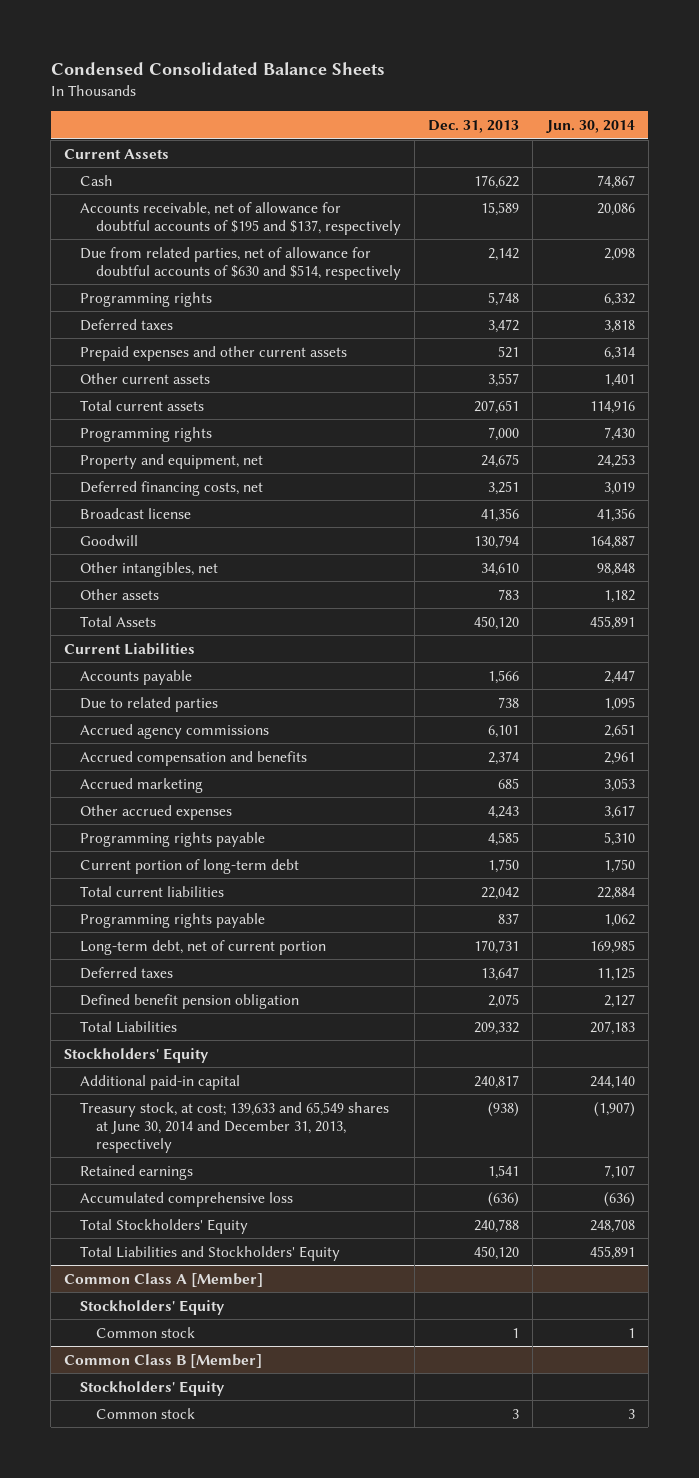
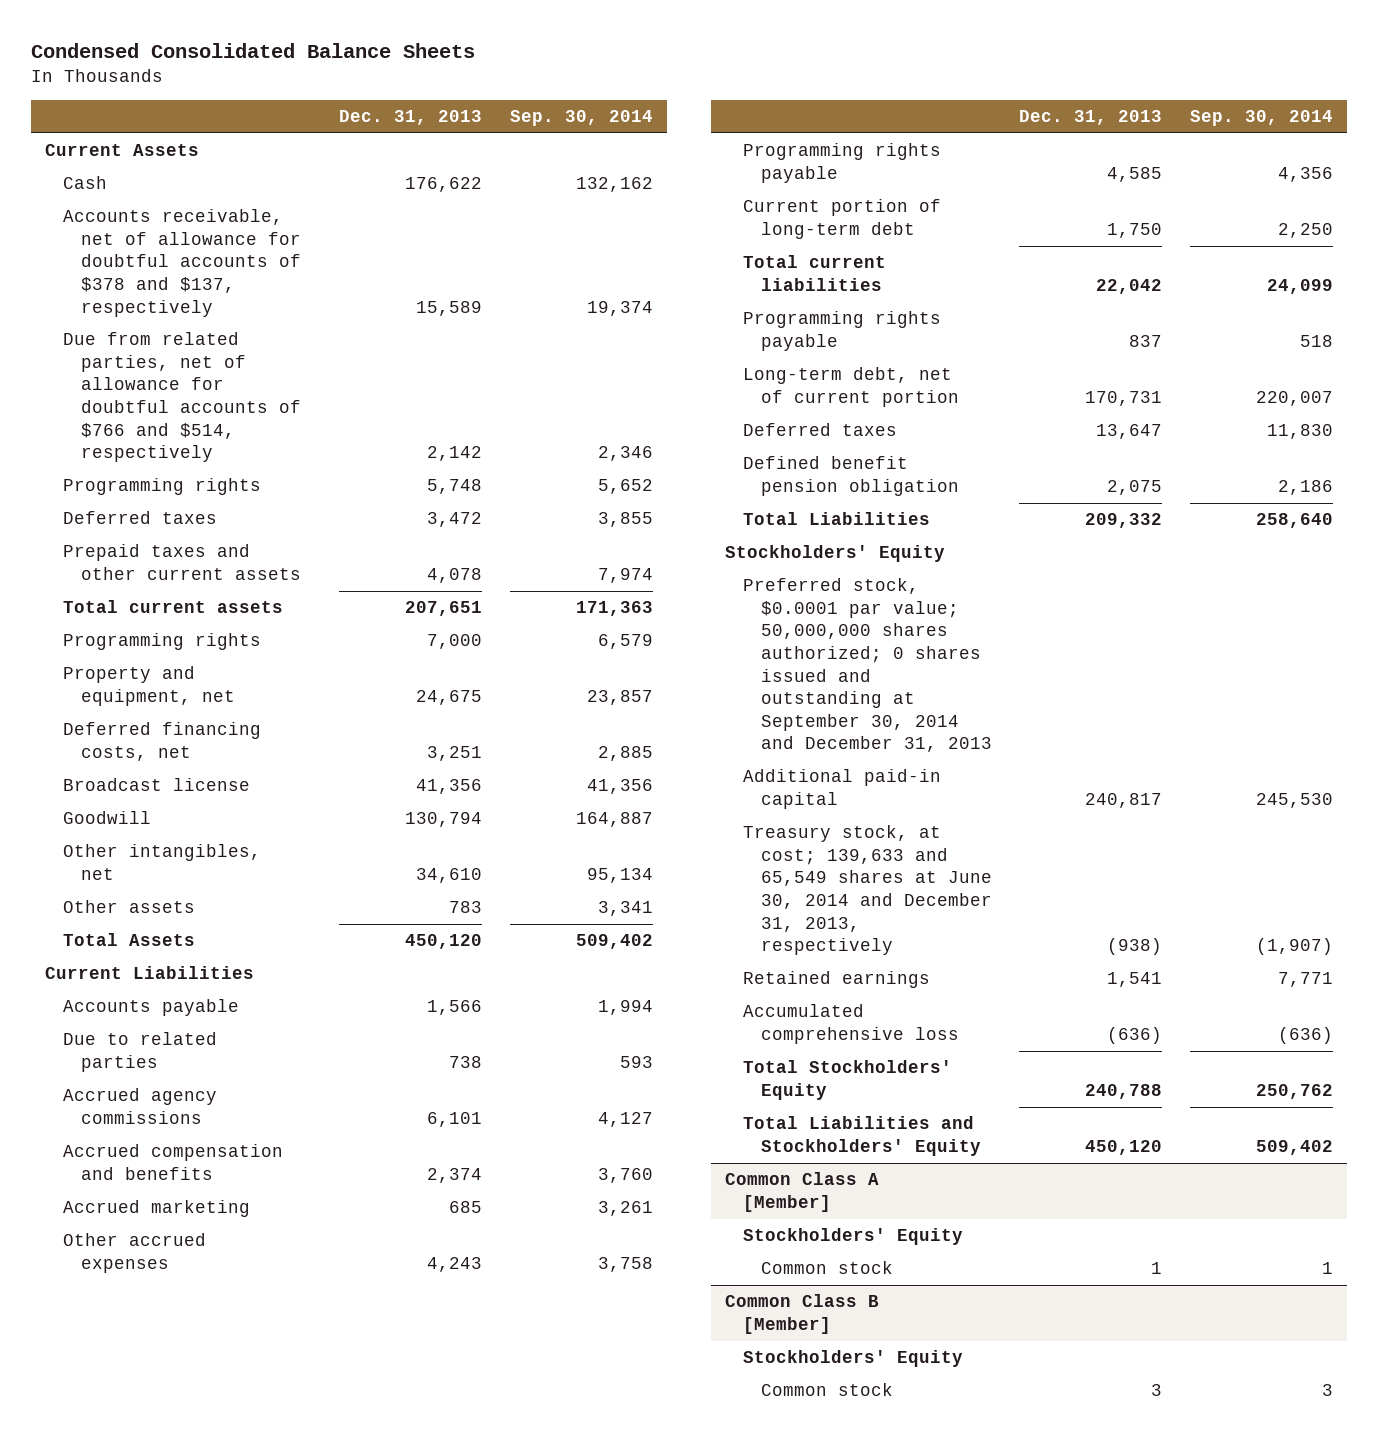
[545,120,635,134] Jun. 30, 2014 -> none
none -> [509,110,653,127] Sep. 30, 2014
[80,201,402,235] Accounts receivable, net of allowance for doubtful accounts of $195 and $137, respectively -> [62,209,301,317] Accounts receivable, net of allowance for doubtful accounts of $378 and $137, respectively
[80,246,402,280] Due from related parties, net of allowance for doubtful accounts of $630 and $514, respectively -> [62,332,301,463] Due from related parties, net of allowance for doubtful accounts of $766 and $514, respectively
[80,372,211,384] Other current assets -> none
[80,345,348,361] Prepaid expenses and other current assets -> [62,544,301,580] Prepaid taxes and other current assets
[498,345,520,358] 521 -> [427,567,483,583] 4,078
none -> [742,578,992,753] Preferred stock, $0.0001 par value; 50,000,000 shares authorized; 0 shares issued and outstanding at September 30, 2014 and December 31, 2013

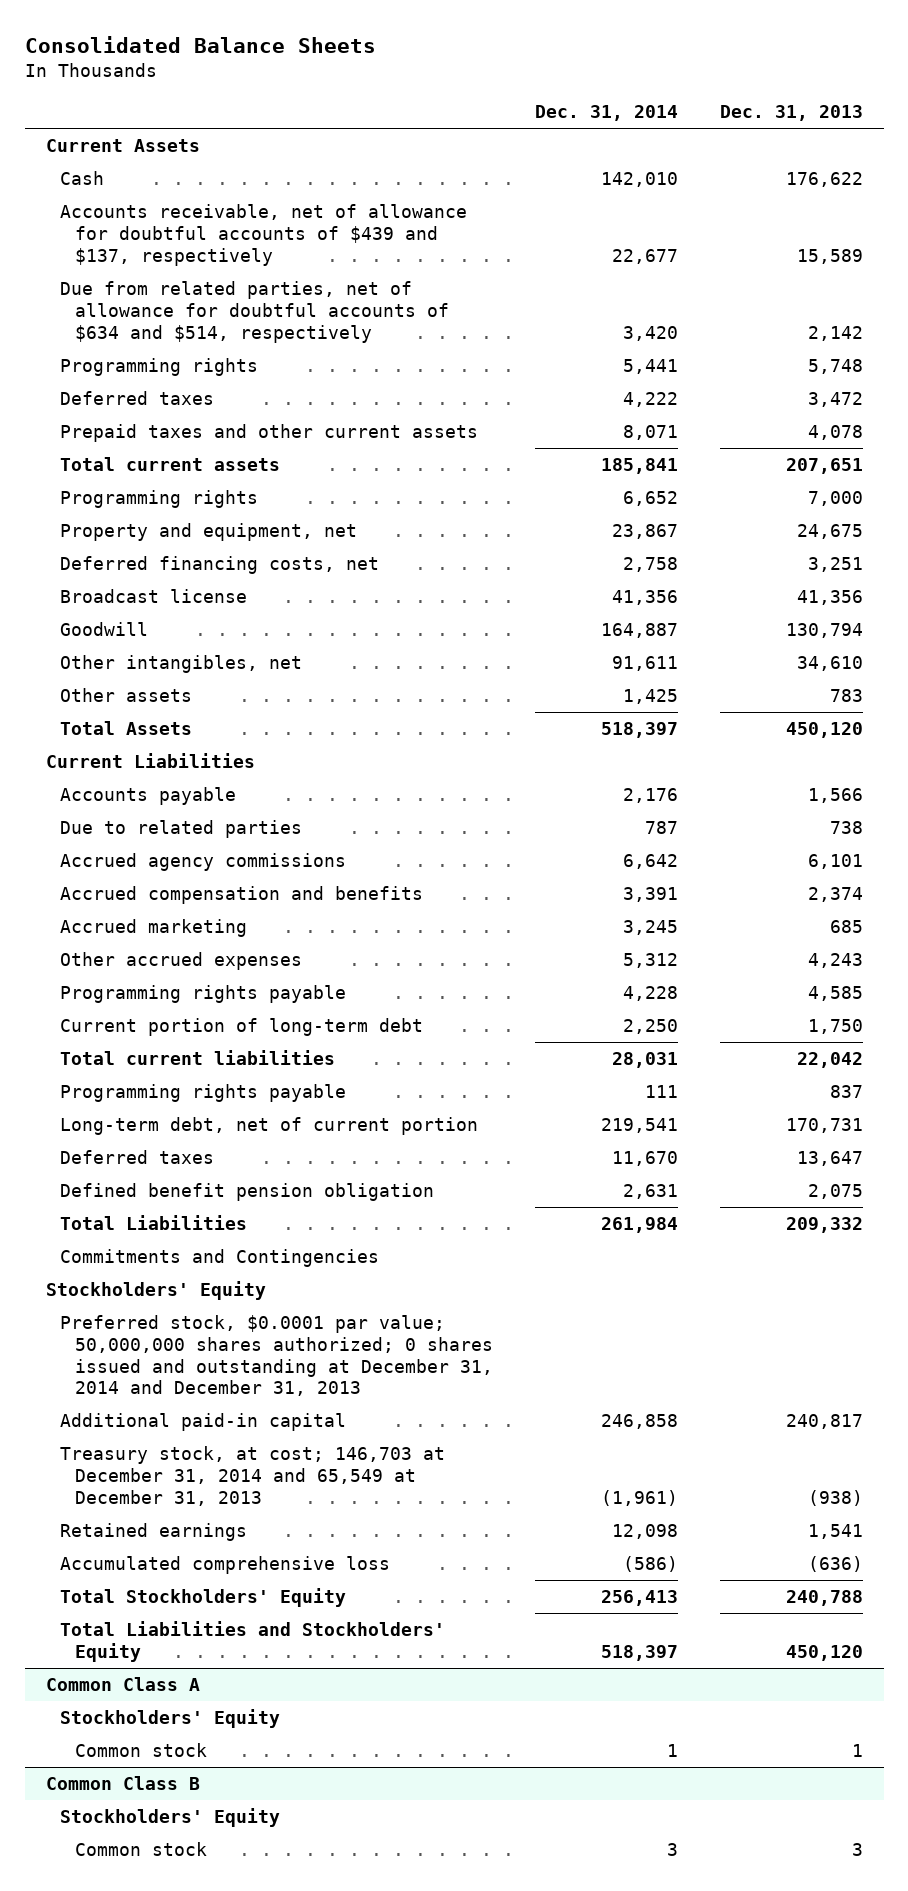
[30,43,475,59] Condensed Consolidated Balance Sheets -> [24,35,376,53] Consolidated Balance Sheets
[509,110,653,127] Sep. 30, 2014 -> none
none -> [534,105,678,122] Dec. 31, 2014
[62,209,301,317] Accounts receivable, net of allowance for doubtful accounts of $378 and $137, respectively -> [60,204,468,266] Accounts receivable, net of allowance for doubtful accounts of $439 and $137, respectively
[62,332,301,463] Due from related parties, net of allowance for doubtful accounts of $766 and $514, respectively -> [60,281,449,343] Due from related parties, net of allowance for doubtful accounts of $634 and $514, respectively
none -> [60,1249,380,1268] Commitments and Contingencies
[742,578,992,753] Preferred stock, $0.0001 par value; 50,000,000 shares authorized; 0 shares issued and outstanding at September 30, 2014 and December 31, 2013 -> [60,1315,493,1397] Preferred stock, $0.0001 par value; 50,000,000 shares authorized; 0 shares issued and outstanding at December 31, 2014 and December 31, 2013
[742,825,992,956] Treasury stock, at cost; 139,633 and 65,549 shares at June 30, 2014 and December 31, 2013, respectively -> [60,1446,446,1506] Treasury stock, at cost; 146,703 at December 31, 2014 and 65,549 at December 31, 2013
[724,1172,879,1212] Common Class A [Member] -> [45,1677,200,1692] Common Class A
[724,1294,879,1334] Common Class B [Member] -> [45,1776,200,1791] Common Class B

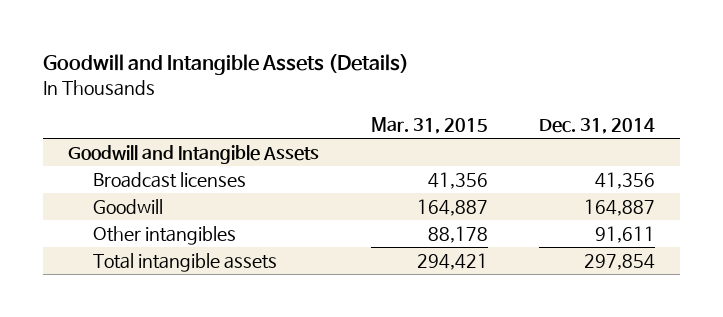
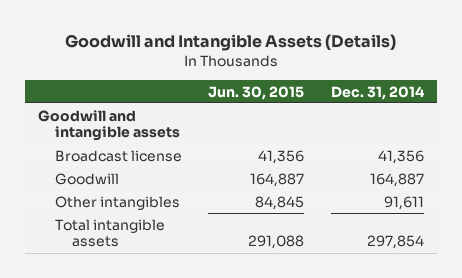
[370,117,488,135] Mar. 31, 2015 -> none
none -> [208,85,305,100] Jun. 30, 2015
[68,144,320,164] Goodwill and Intangible Assets -> [38,109,181,142] Goodwill and intangible assets
[93,171,247,188] Broadcast licenses -> [55,149,183,162] Broadcast license

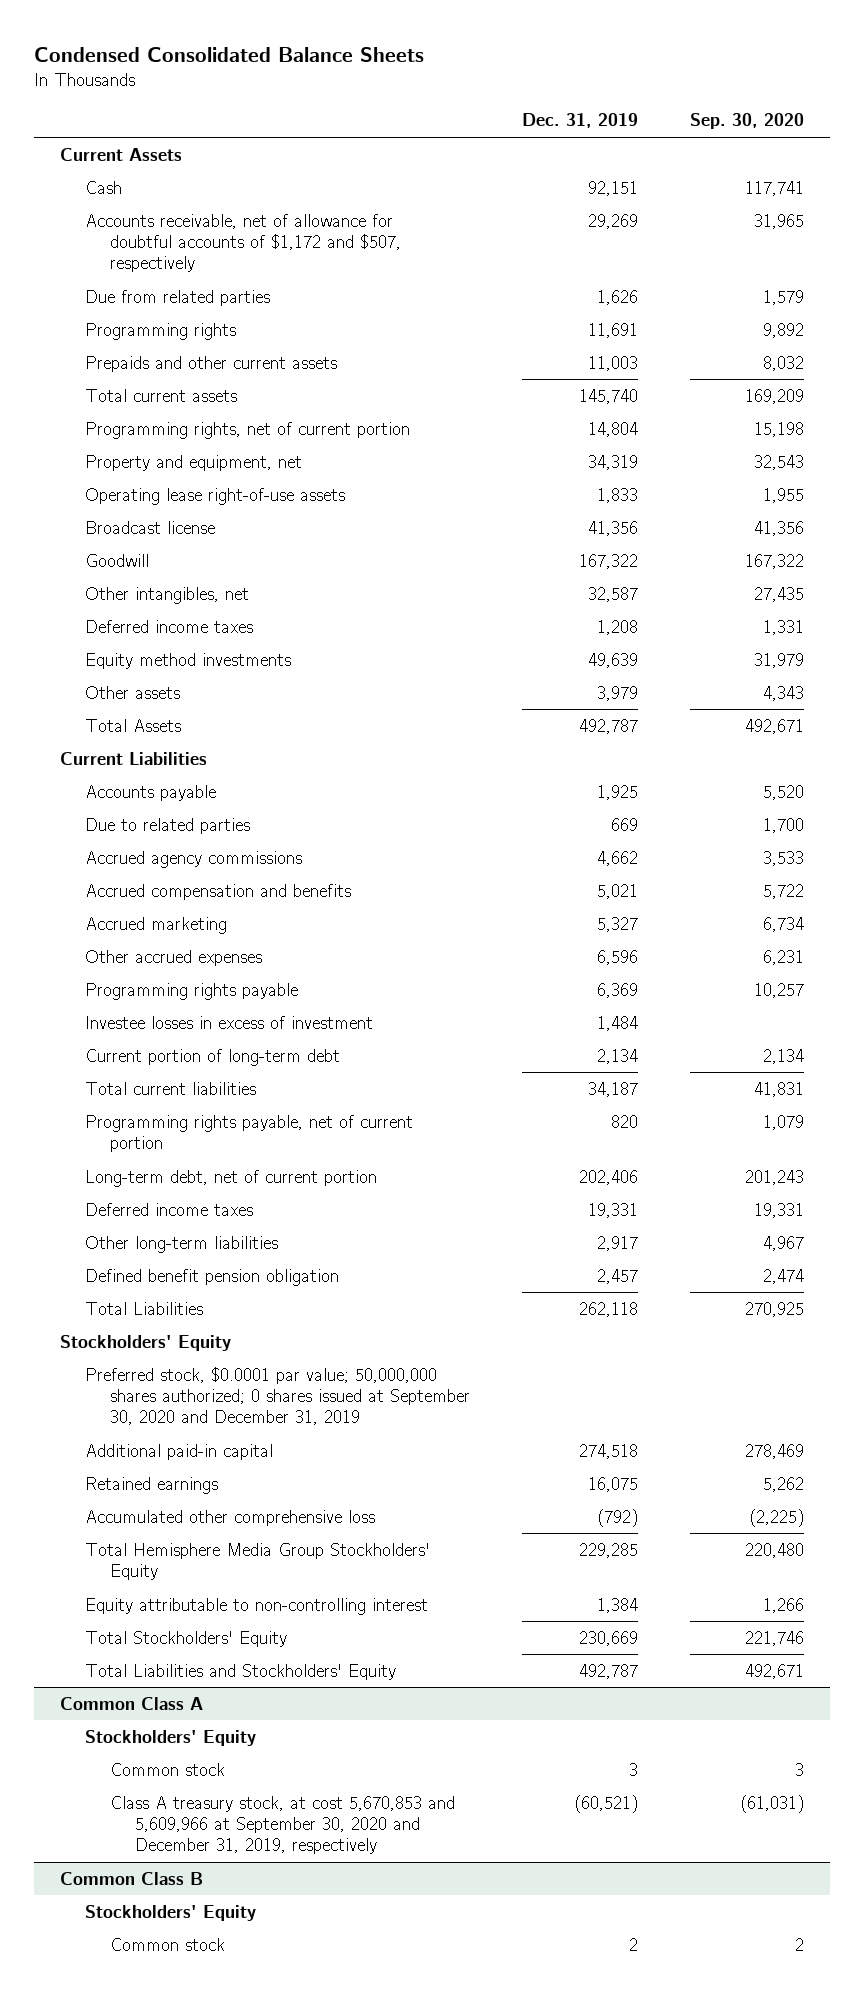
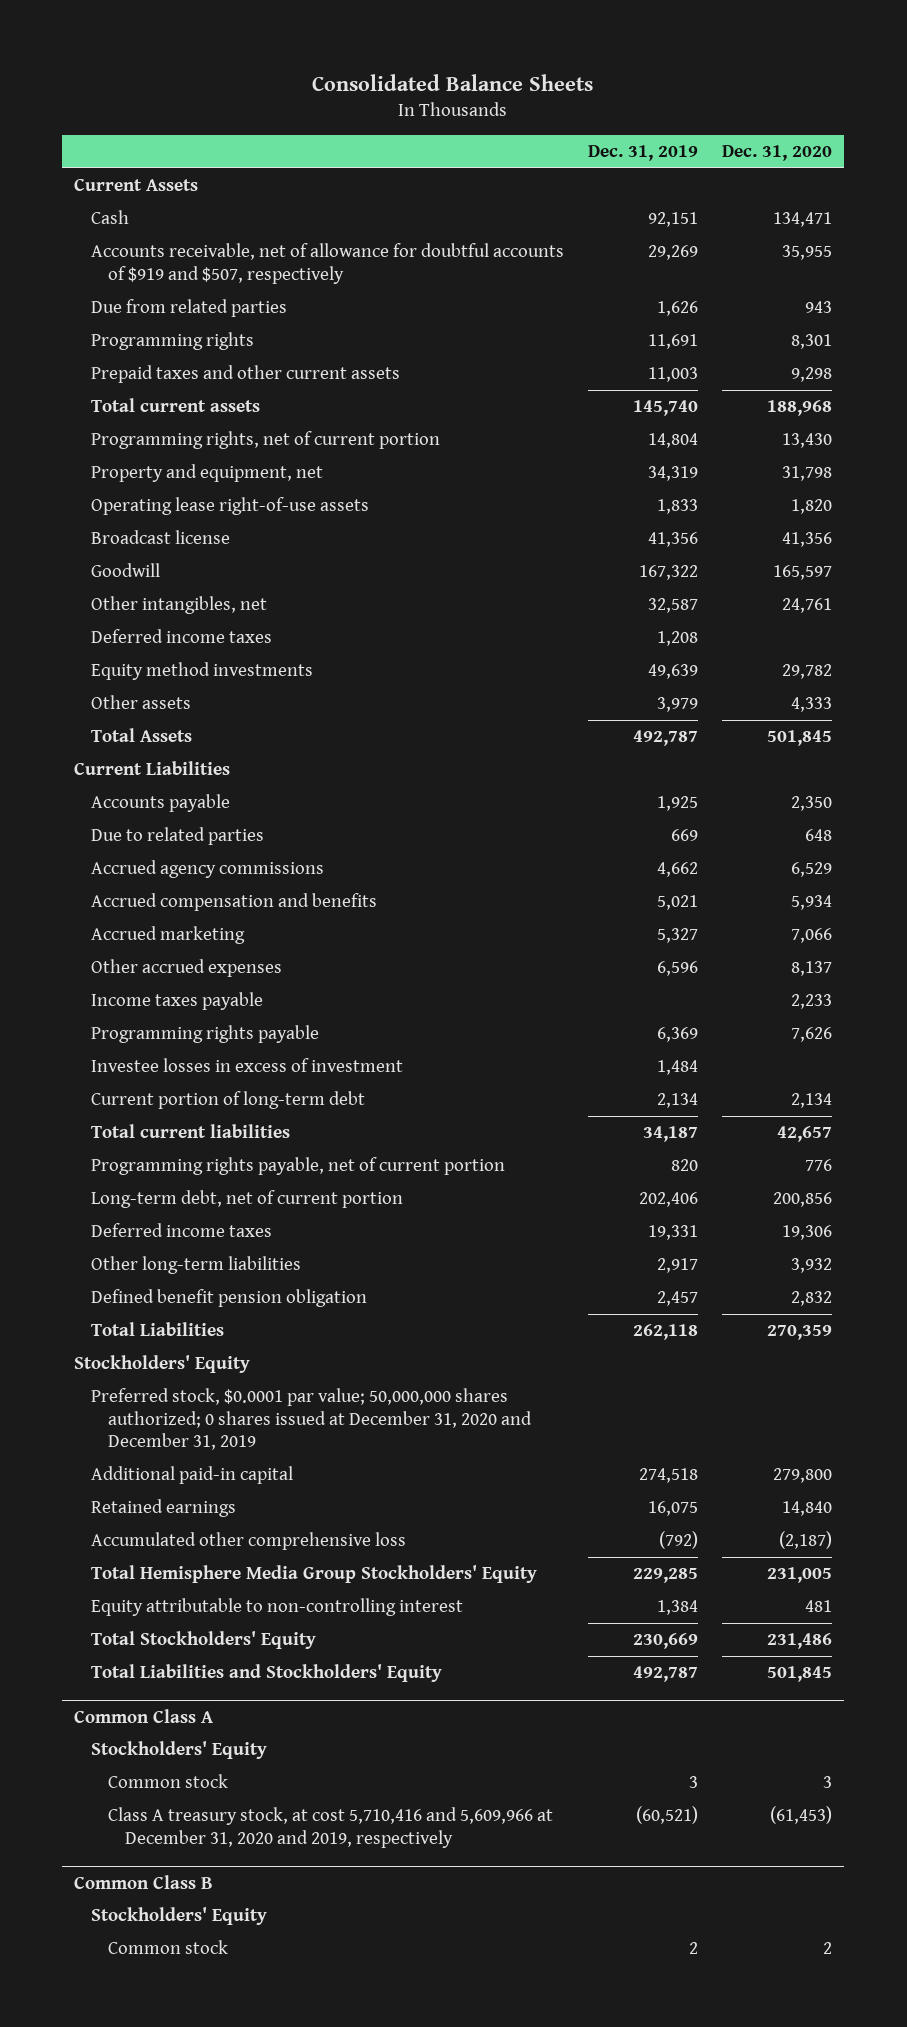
[34,46,425,62] Condensed Consolidated Balance Sheets -> [312,74,594,92] Consolidated Balance Sheets
[689,113,804,130] Sep. 30, 2020 -> none
none -> [722,145,833,162] Dec. 31, 2020
[84,213,401,273] Accounts receivable, net of allowance for doubtful accounts of $1,172 and $507, respectively -> [91,243,565,284] Accounts receivable, net of allowance for doubtful accounts of $919 and $507, respectively
[84,355,337,372] Prepaids and other current assets -> [91,365,401,384] Prepaid taxes and other current assets
none -> [91,992,264,1011] Income taxes payable
[84,1366,470,1426] Preferred stock, $0.0001 par value; 50,000,000 shares authorized; 0 shares issued at September 30, 2020 and December 31, 2019 -> [91,1388,533,1451] Preferred stock, $0.0001 par value; 50,000,000 shares authorized; 0 shares issued at December 31, 2020 and December 31, 2019
[109,1795,455,1855] Class A treasury stock, at cost 5,670,853 and 5,609,966 at September 30, 2020 and December 31, 2019, respectively -> [108,1807,554,1848] Class A treasury stock, at cost 5,710,416 and 5,609,966 at December 31, 2020 and 2019, respectively

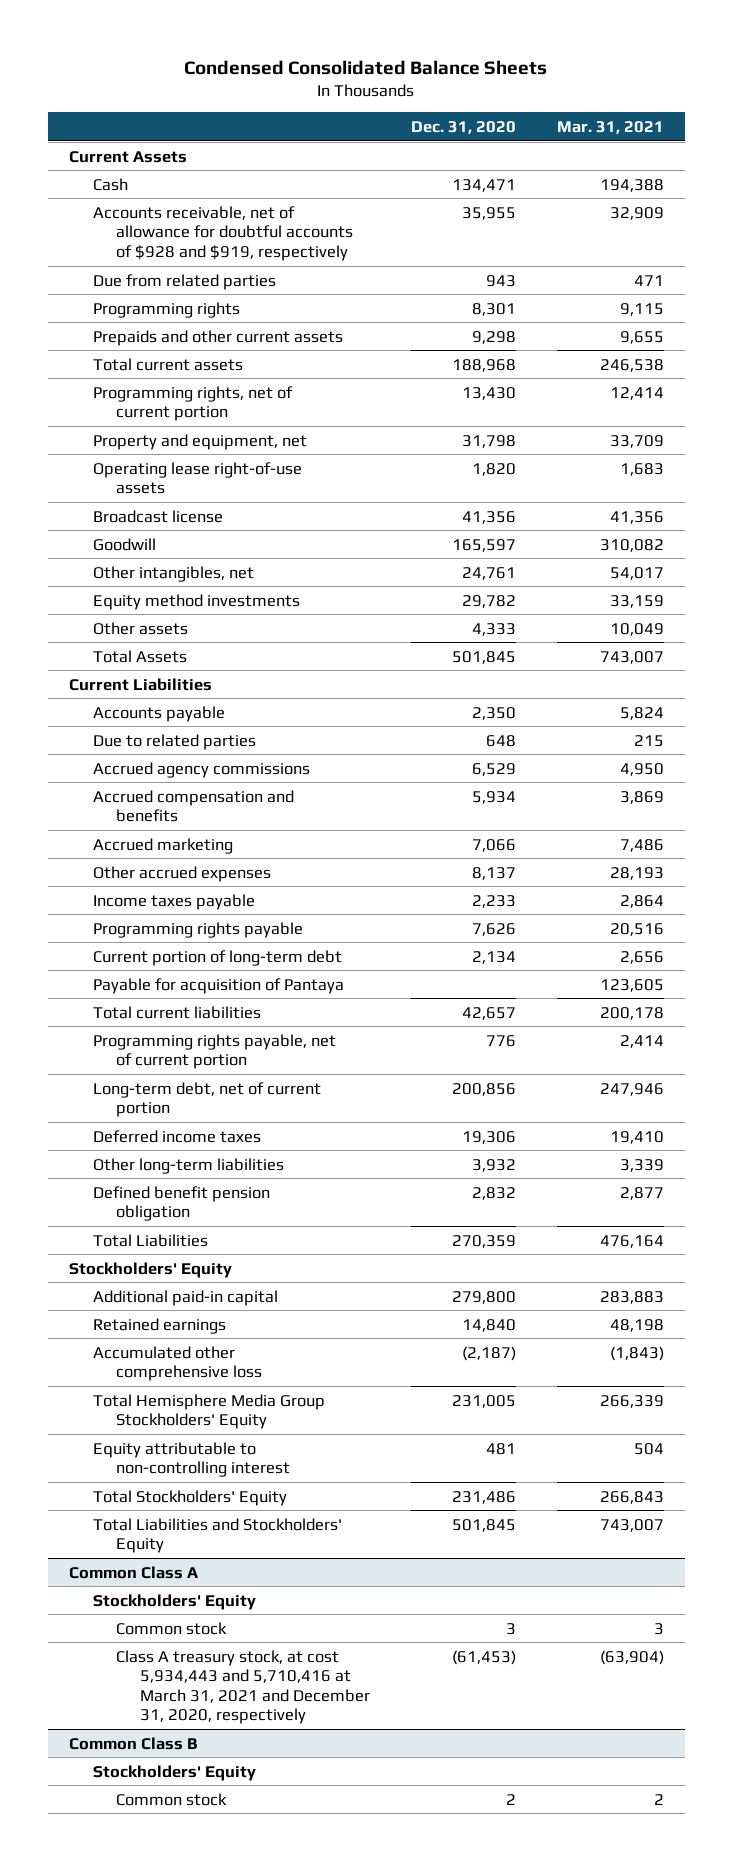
[312,74,594,92] Consolidated Balance Sheets -> [184,59,548,75] Condensed Consolidated Balance Sheets
[588,145,699,162] Dec. 31, 2019 -> none
none -> [557,120,665,134] Mar. 31, 2021
[91,243,565,284] Accounts receivable, net of allowance for doubtful accounts of $919 and $507, respectively -> [92,205,354,261] Accounts receivable, net of allowance for doubtful accounts of $928 and $919, respectively
[91,365,401,384] Prepaid taxes and other current assets -> [92,329,343,346] Prepaids and other current assets
[91,629,273,644] Deferred income taxes -> none
[91,1058,404,1073] Investee losses in excess of investment -> none
none -> [92,977,344,994] Payable for acquisition of Pantaya
[91,1388,533,1451] Preferred stock, $0.0001 par value; 50,000,000 shares authorized; 0 shares issued at December 31, 2020 and December 31, 2019 -> none
[108,1807,554,1848] Class A treasury stock, at cost 5,710,416 and 5,609,966 at December 31, 2020 and 2019, respectively -> [116,1649,371,1725] Class A treasury stock, at cost 5,934,443 and 5,710,416 at March 31, 2021 and December 31, 2020, respectively

